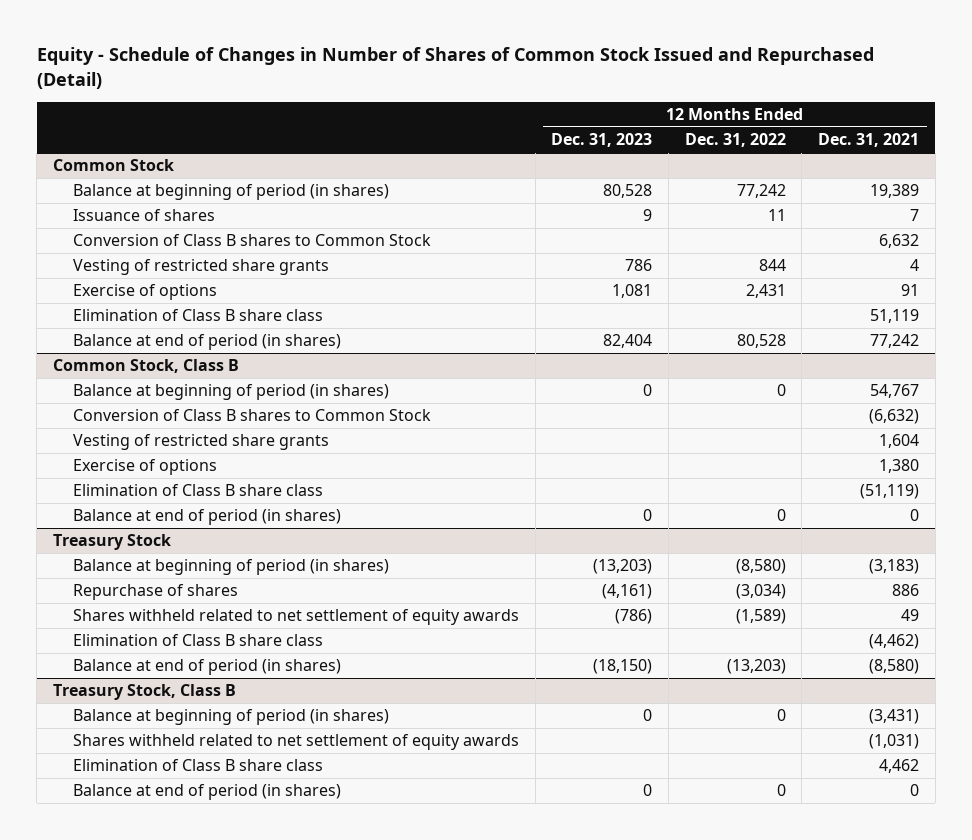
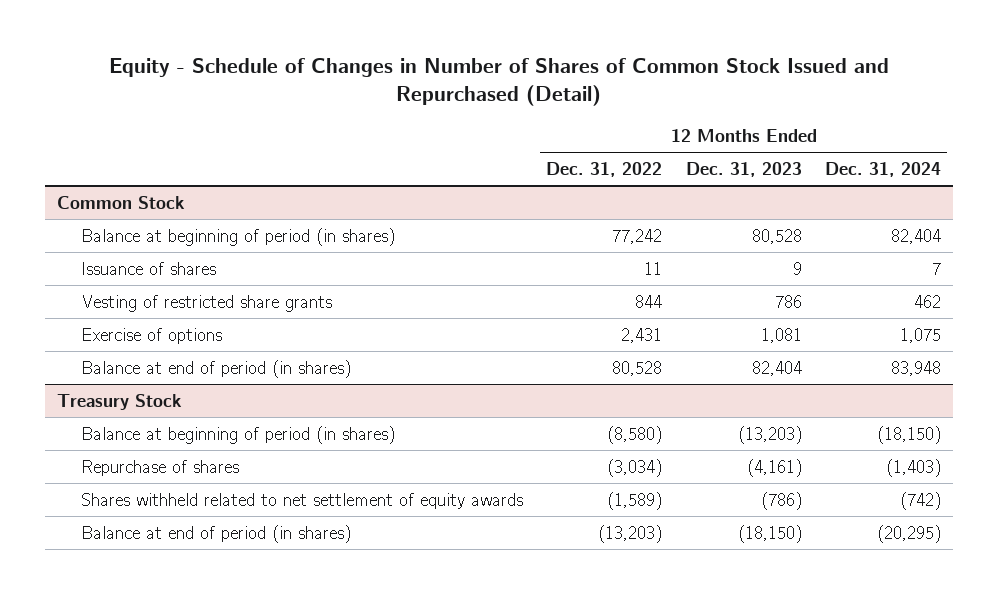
[818,133,920,148] Dec. 31, 2021 -> none
none -> [824,161,941,177] Dec. 31, 2024
[73,234,432,247] Conversion of Class B shares to Common Stock -> none
[73,309,324,322] Elimination of Class B share class -> none
[52,359,239,374] Common Stock, Class B -> none
[73,384,390,401] Balance at beginning of period (in shares) -> none
[73,409,432,422] Conversion of Class B shares to Common Stock -> none
[73,434,330,451] Vesting of restricted share grants -> none
[73,459,218,476] Exercise of options -> none
[73,484,324,497] Elimination of Class B share class -> none
[73,509,342,526] Balance at end of period (in shares) -> none
[73,634,324,647] Elimination of Class B share class -> none
[52,684,236,701] Treasury Stock, Class B -> none
[73,709,390,726] Balance at beginning of period (in shares) -> none
[73,734,520,751] Shares withheld related to net settlement of equity awards -> none
[73,759,324,772] Elimination of Class B share class -> none
[73,784,342,801] Balance at end of period (in shares) -> none

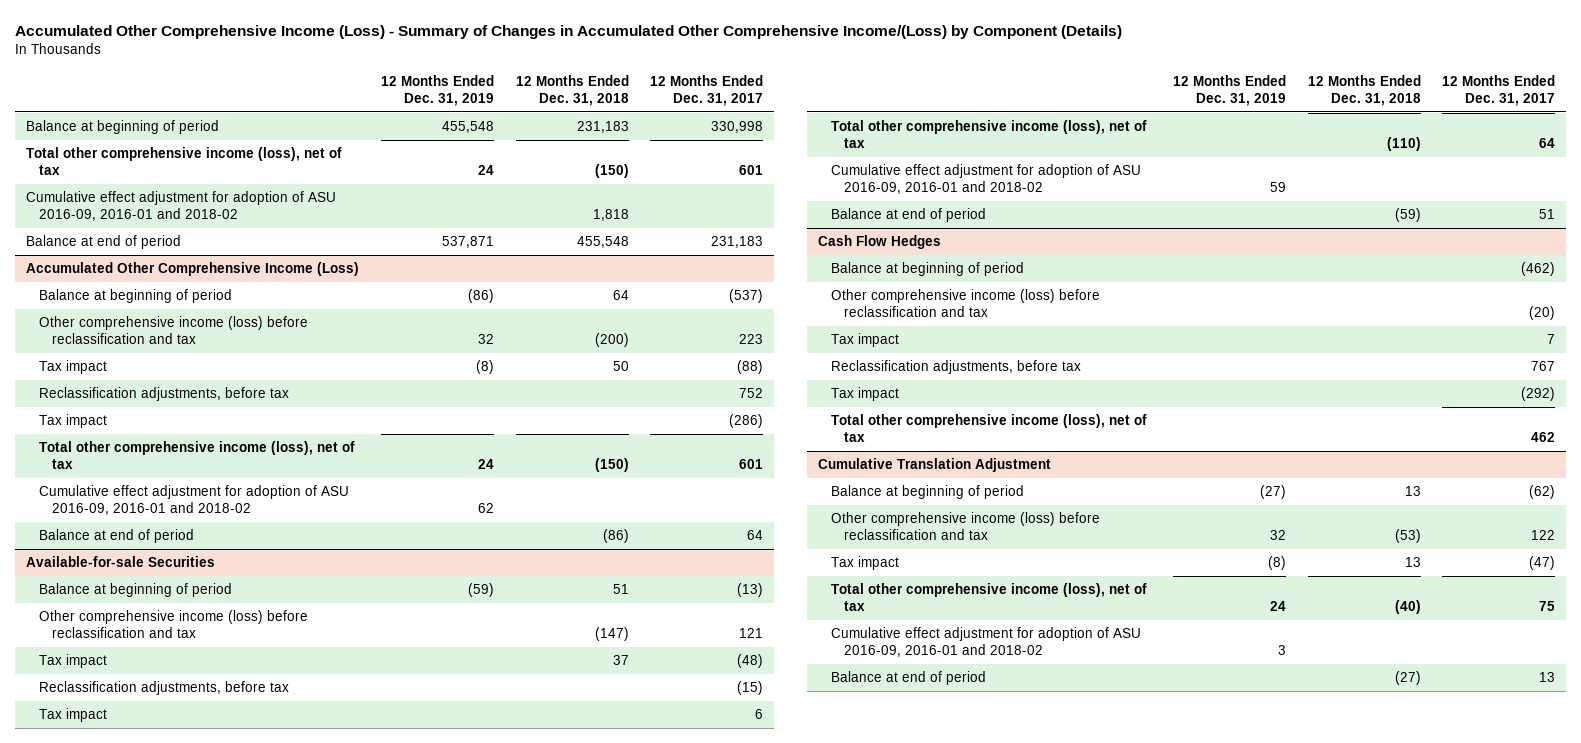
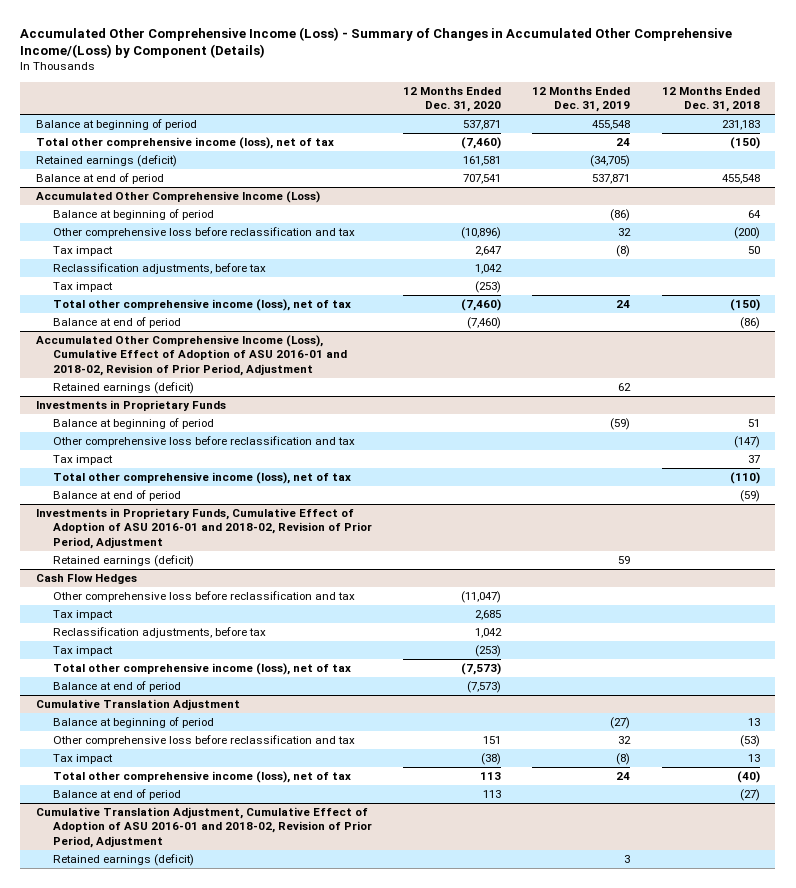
[650,74,764,106] 12 Months Ended Dec. 31, 2017 -> none
none -> [403,86,502,113] 12 Months Ended Dec. 31, 2020
[26,191,337,222] Cumulative effect adjustment for adoption of ASU 2016-09, 2016-01 and 2018-02 -> none
none -> [35,155,177,168] Retained earnings (deficit)
[39,316,309,345] Other comprehensive income (loss) before reclassification and tax -> [53,227,356,239] Other comprehensive loss before reclassification and tax
[39,485,350,516] Cumulative effect adjustment for adoption of ASU 2016-09, 2016-01 and 2018-02 -> none
none -> [35,335,348,376] Accumulated Other Comprehensive Income (Loss), Cumulative Effect of Adoption of ASU 2016-01 and 2018-02, Revision of Prior Period, Adjustment
none -> [53,382,195,395] Retained earnings (deficit)
[26,556,216,568] Available-for-sale Securities -> [35,400,226,412] Investments in Proprietary Funds
[39,610,309,639] Other comprehensive income (loss) before reclassification and tax -> [53,436,356,448] Other comprehensive loss before reclassification and tax
[39,681,290,696] Reclassification adjustments, before tax -> none
[39,708,108,723] Tax impact -> none
[831,164,1142,195] Cumulative effect adjustment for adoption of ASU 2016-09, 2016-01 and 2018-02 -> none
none -> [35,508,373,549] Investments in Proprietary Funds, Cumulative Effect of Adoption of ASU 2016-01 and 2018-02, Revision of Prior Period, Adjustment
none -> [53,555,195,568] Retained earnings (deficit)
[831,262,1025,277] Balance at beginning of period -> none
[831,289,1101,318] Other comprehensive income (loss) before reclassification and tax -> [53,591,356,603] Other comprehensive loss before reclassification and tax
none -> [53,681,182,693] Balance at end of period
[831,512,1101,541] Other comprehensive income (loss) before reclassification and tax -> [53,735,356,747] Other comprehensive loss before reclassification and tax
[831,627,1142,658] Cumulative effect adjustment for adoption of ASU 2016-09, 2016-01 and 2018-02 -> none
none -> [35,807,373,848] Cumulative Translation Adjustment, Cumulative Effect of Adoption of ASU 2016-01 and 2018-02, Revision of Prior Period, Adjustment
none -> [53,854,195,867] Retained earnings (deficit)

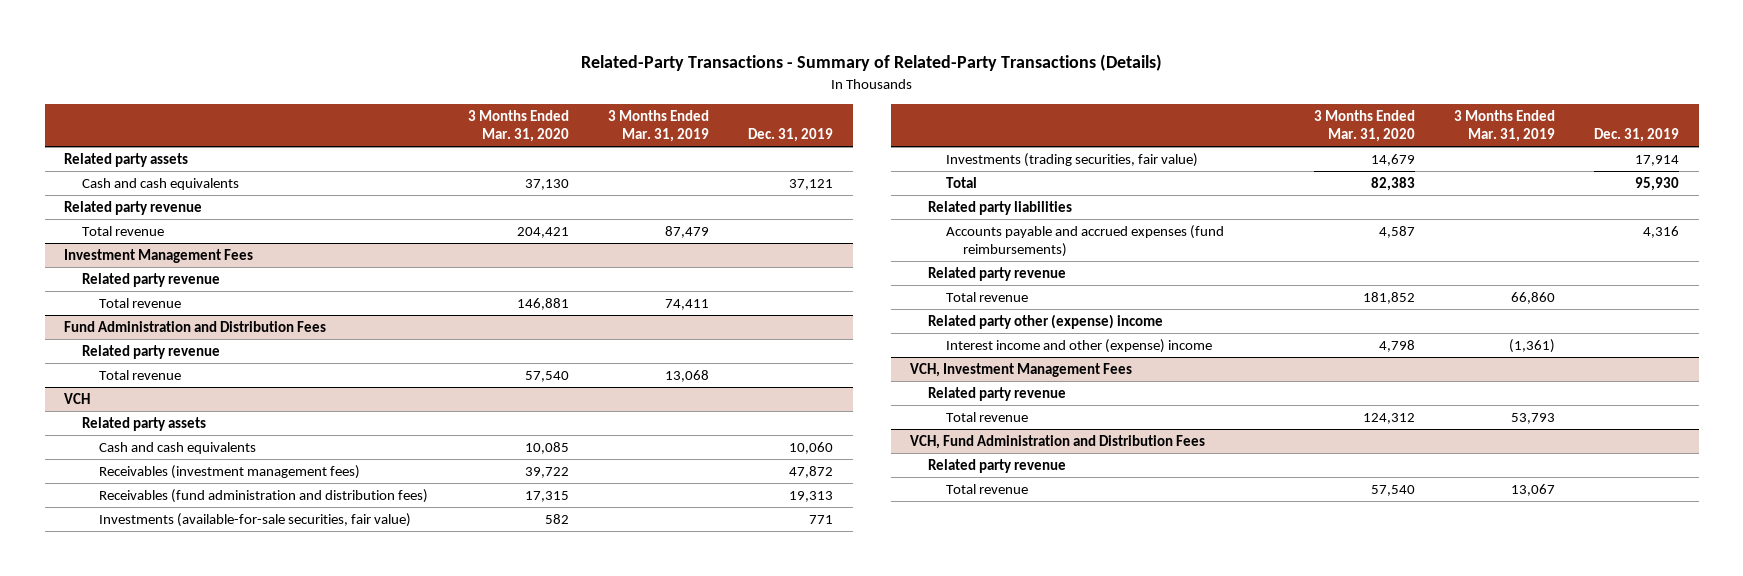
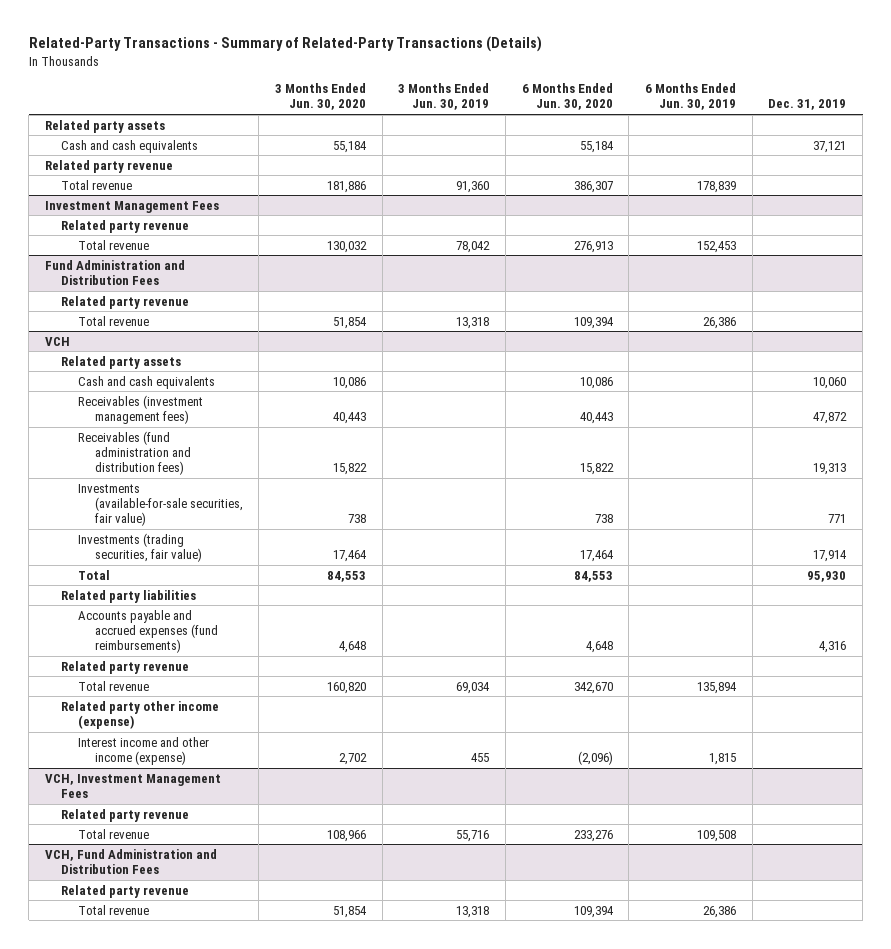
[467,109,569,143] 3 Months Ended Mar. 31, 2020 -> none
[607,109,709,143] 3 Months Ended Mar. 31, 2019 -> none
none -> [274,83,366,111] 3 Months Ended Jun. 30, 2020
none -> [398,83,490,111] 3 Months Ended Jun. 30, 2019
none -> [521,83,613,111] 6 Months Ended Jun. 30, 2020
none -> [645,83,737,111] 6 Months Ended Jun. 30, 2019
[927,313,1163,329] Related party other (expense) income -> [61,700,220,729] Related party other income (expense)
[945,338,1212,353] Interest income and other (expense) income -> [77,736,209,765] Interest income and other income (expense)

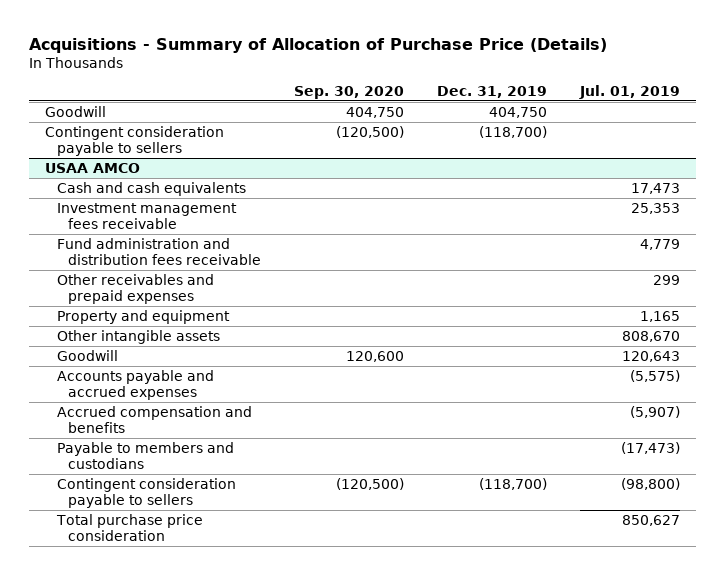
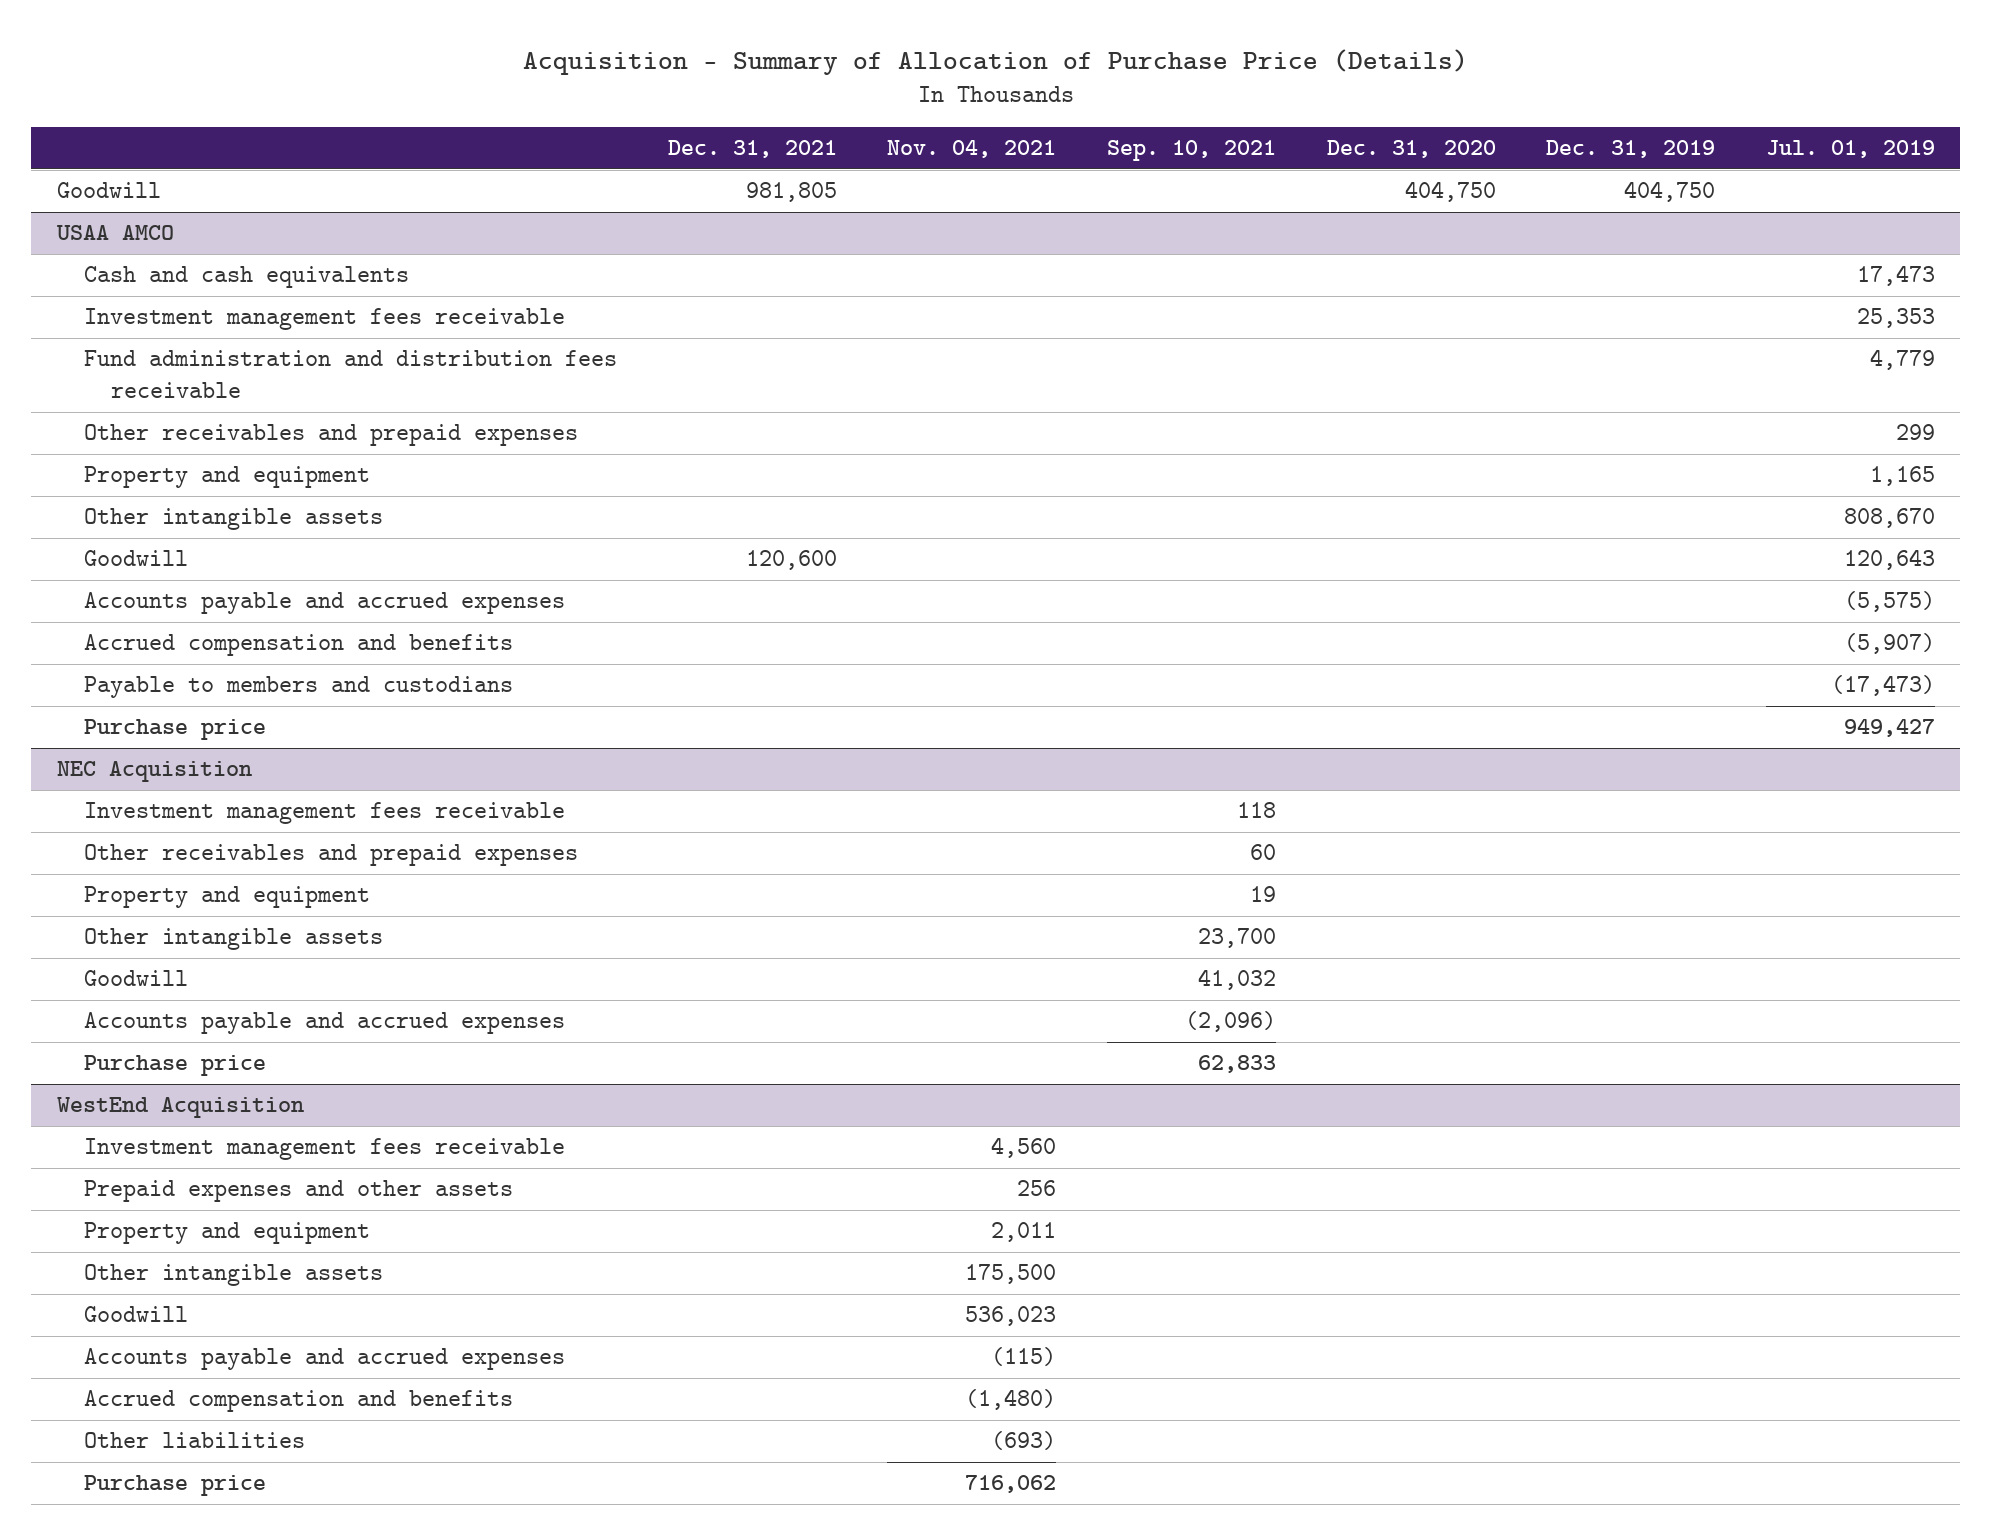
[28,37,607,53] Acquisitions - Summary of Allocation of Purchase Price (Details) -> [522,49,1468,76] Acquisition - Summary of Allocation of Purchase Price (Details)
[293,85,404,99] Sep. 30, 2020 -> none
none -> [667,140,837,159] Dec. 31, 2021
none -> [887,140,1057,159] Nov. 04, 2021
none -> [1107,140,1277,162] Sep. 10, 2021
none -> [1326,140,1496,159] Dec. 31, 2020
[45,125,225,157] Contingent consideration payable to sellers -> none
[56,477,236,509] Contingent consideration payable to sellers -> none
[55,513,203,542] Total purchase price consideration -> [84,719,267,741] Purchase price
[621,514,680,526] 850,627 -> [1844,719,1936,738] 949,427
none -> [56,761,252,783] NEC Acquisition
none -> [84,802,566,825] Investment management fees receivable
none -> [84,844,579,867] Other receivables and prepaid expenses
none -> [84,886,371,909] Property and equipment
none -> [84,928,384,951] Other intangible assets
none -> [84,970,189,987] Goodwill
none -> [84,1012,566,1035] Accounts payable and accrued expenses
none -> [84,1055,267,1077] Purchase price
none -> [56,1097,304,1119] WestEnd Acquisition
none -> [84,1138,566,1161] Investment management fees receivable
none -> [84,1180,514,1203] Prepaid expenses and other assets
none -> [84,1222,371,1245] Property and equipment
none -> [84,1264,384,1287] Other intangible assets
none -> [84,1306,189,1323] Goodwill
none -> [84,1348,566,1371] Accounts payable and accrued expenses
none -> [84,1390,514,1413] Accrued compensation and benefits
none -> [84,1432,306,1449] Other liabilities
none -> [84,1475,267,1497] Purchase price

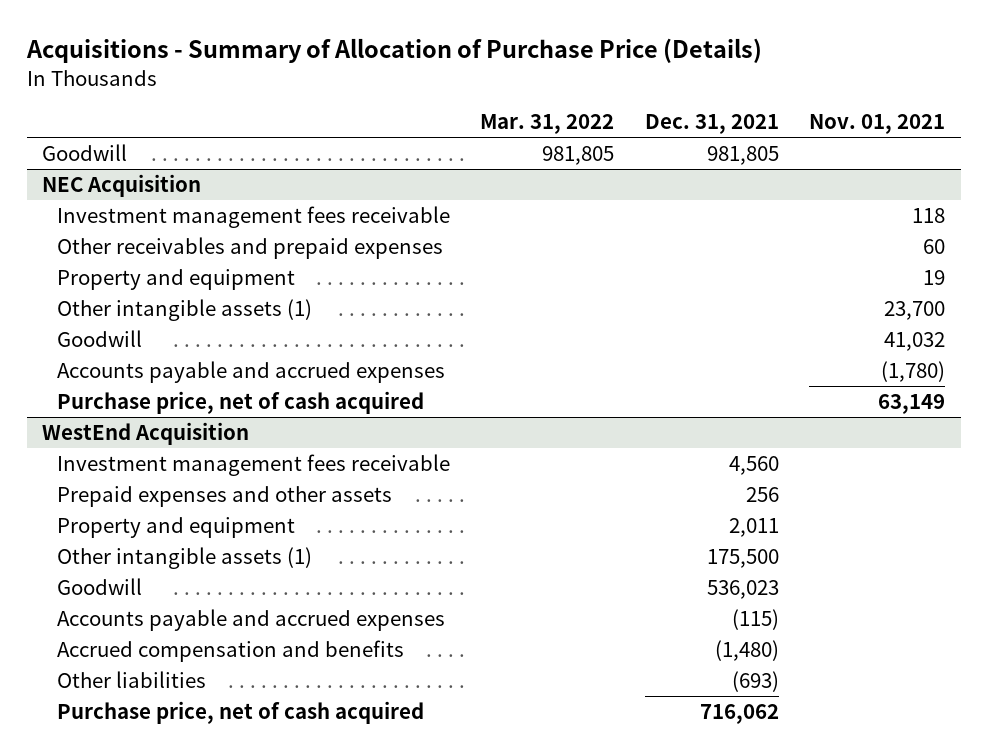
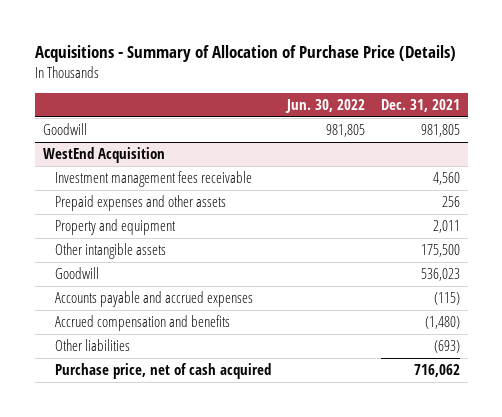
[480,114,615,135] Mar. 31, 2022 -> none
[809,114,946,135] Nov. 01, 2021 -> none
none -> [284,99,365,114] Jun. 30, 2022
[41,173,201,197] NEC Acquisition -> none
[56,205,450,228] Investment management fees receivable -> none
[56,236,443,259] Other receivables and prepaid expenses -> none
[56,268,295,290] Property and equipment -> none
[56,298,312,321] Other intangible assets (1) -> none
[56,329,142,347] Goodwill -> none
[56,360,445,383] Accounts payable and accrued expenses -> none
[56,390,424,414] Purchase price, net of cash acquired -> none
[56,546,312,569] Other intangible assets (1) -> [54,243,166,260] Other intangible assets

